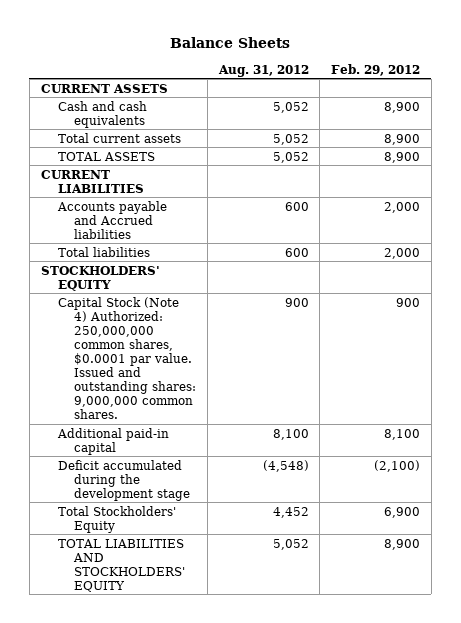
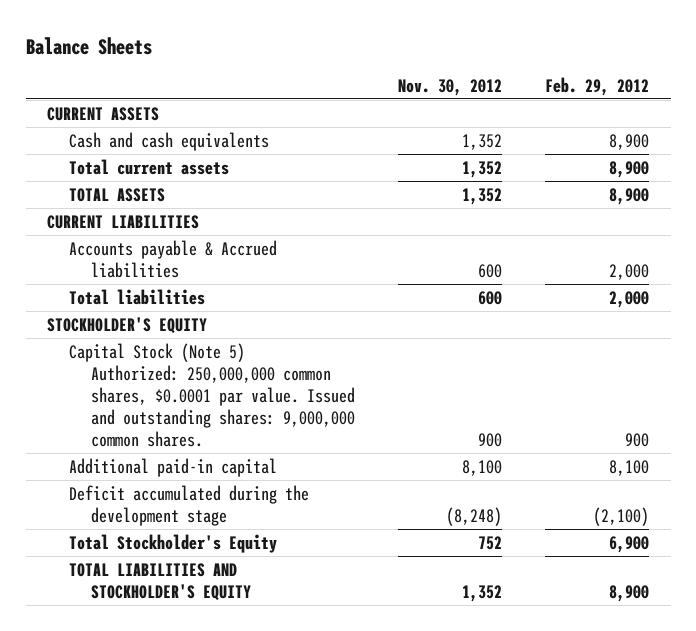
[217,64,309,77] Aug. 31, 2012 -> none
none -> [398,78,503,96] Nov. 30, 2012
[56,200,167,239] Accounts payable and Accrued liabilities -> [69,239,278,278] Accounts payable & Accrued liabilities
[40,265,160,291] STOCKHOLDERS' EQUITY -> [46,316,207,334] STOCKHOLDER'S EQUITY
[57,296,197,419] Capital Stock (Note 4) Authorized: 250,000,000 common shares, $0.0001 par value. Issued and outstanding shares: 9,000,000 common shares. -> [69,342,356,448] Capital Stock (Note 5) Authorized: 250,000,000 common shares, $0.0001 par value. Issued and outstanding shares: 9,000,000 common shares.
[57,505,176,533] Total Stockholders' Equity -> [69,533,278,553] Total Stockholder's Equity
[57,538,186,592] TOTAL LIABILITIES AND STOCKHOLDERS' EQUITY -> [69,562,252,601] TOTAL LIABILITIES AND STOCKHOLDER'S EQUITY

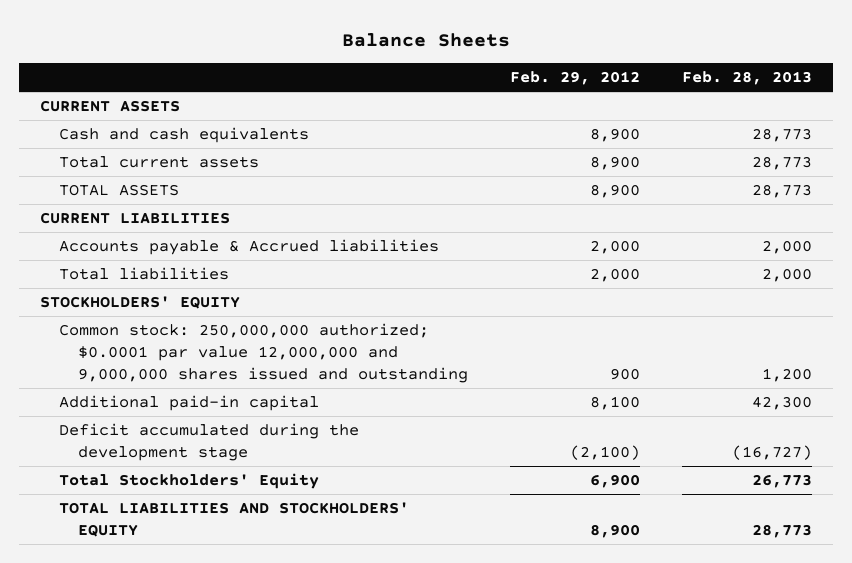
[398,78,503,96] Nov. 30, 2012 -> none
none -> [681,71,812,86] Feb. 28, 2013
[46,316,207,334] STOCKHOLDER'S EQUITY -> [40,295,241,309] STOCKHOLDERS' EQUITY
[69,342,356,448] Capital Stock (Note 5) Authorized: 250,000,000 common shares, $0.0001 par value. Issued and outstanding shares: 9,000,000 common shares. -> [59,322,468,384] Common stock: 250,000,000 authorized; $0.0001 par value 12,000,000 and 9,000,000 shares issued and outstanding
[69,533,278,553] Total Stockholder's Equity -> [59,472,320,489] Total Stockholders' Equity
[69,562,252,601] TOTAL LIABILITIES AND STOCKHOLDER'S EQUITY -> [59,501,410,538] TOTAL LIABILITIES AND STOCKHOLDERS' EQUITY

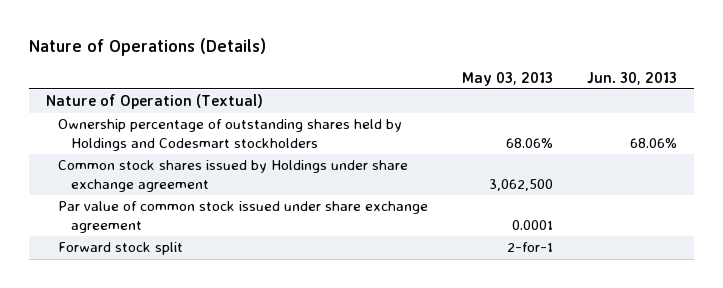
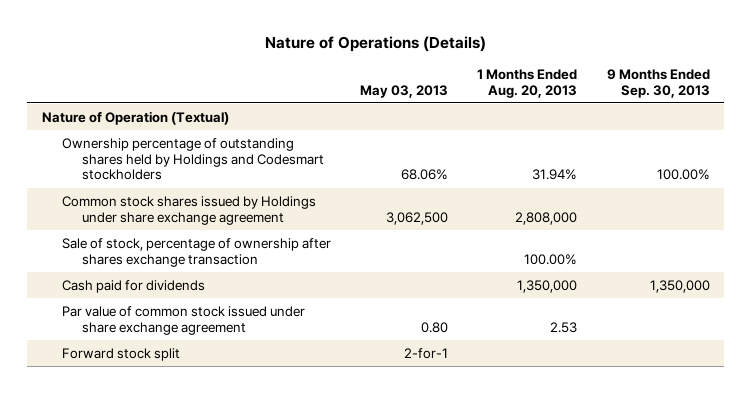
[587,71,678,85] Jun. 30, 2013 -> none
none -> [477,68,578,98] 1 Months Ended Aug. 20, 2013
none -> [606,68,710,98] 9 Months Ended Sep. 30, 2013
none -> [61,237,331,267] Sale of stock, percentage of ownership after shares exchange transaction
none -> [61,279,205,293] Cash paid for dividends
[512,219,554,230] 0.0001 -> [421,321,449,333] 0.80

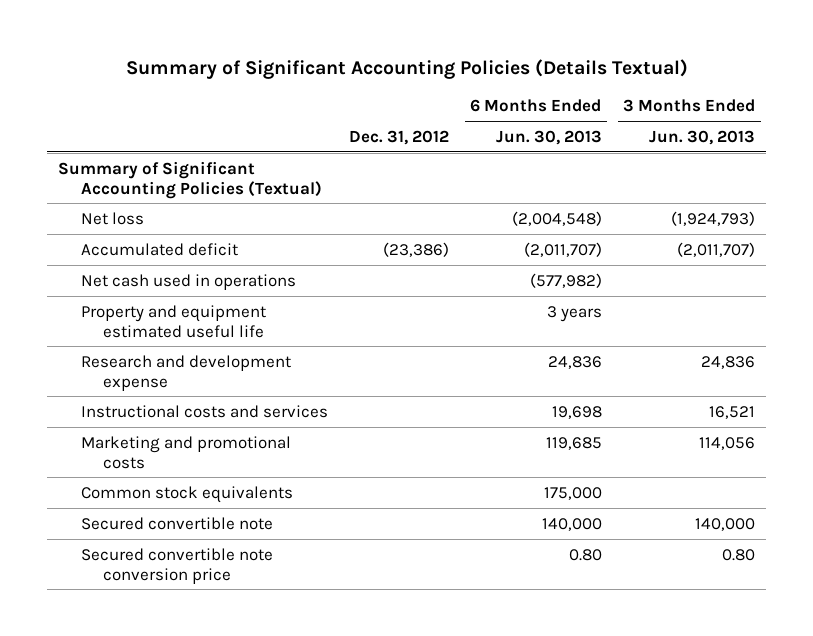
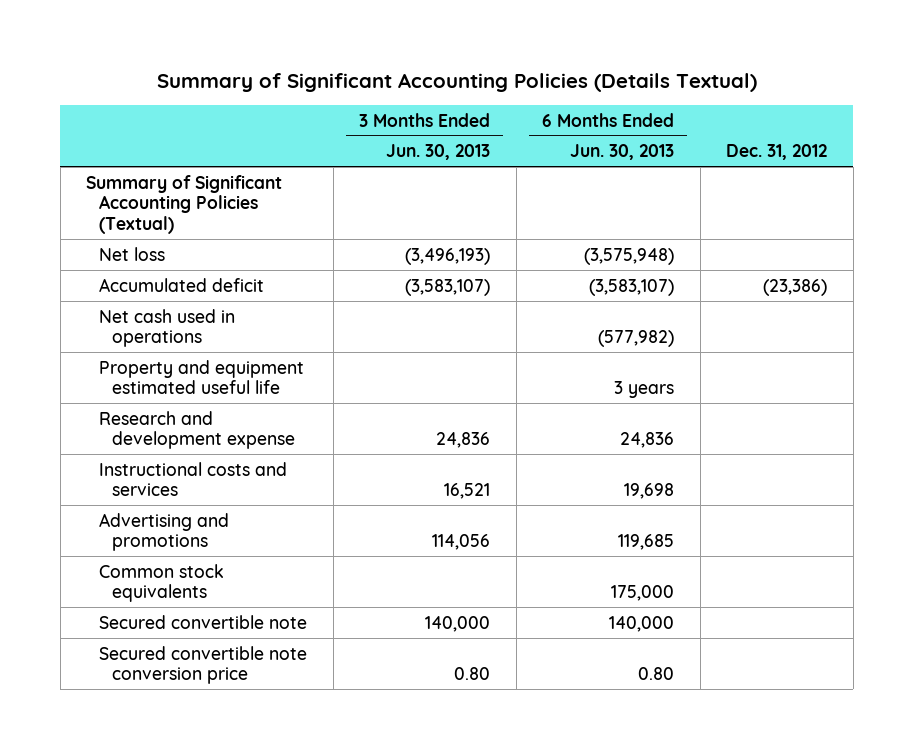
[511,210,602,226] (2,004,548) -> [584,247,675,265] (3,575,948)
[671,210,756,226] (1,924,793) -> [405,247,491,265] (3,496,193)
[523,241,602,257] (2,011,707) -> [589,278,675,296] (3,583,107)
[677,241,756,257] (2,011,707) -> [405,278,491,296] (3,583,107)
[80,435,291,469] Marketing and promotional costs -> [99,512,230,552] Advertising and promotions

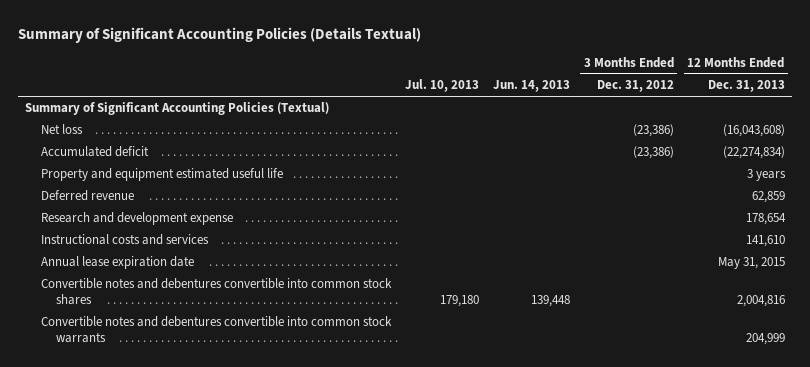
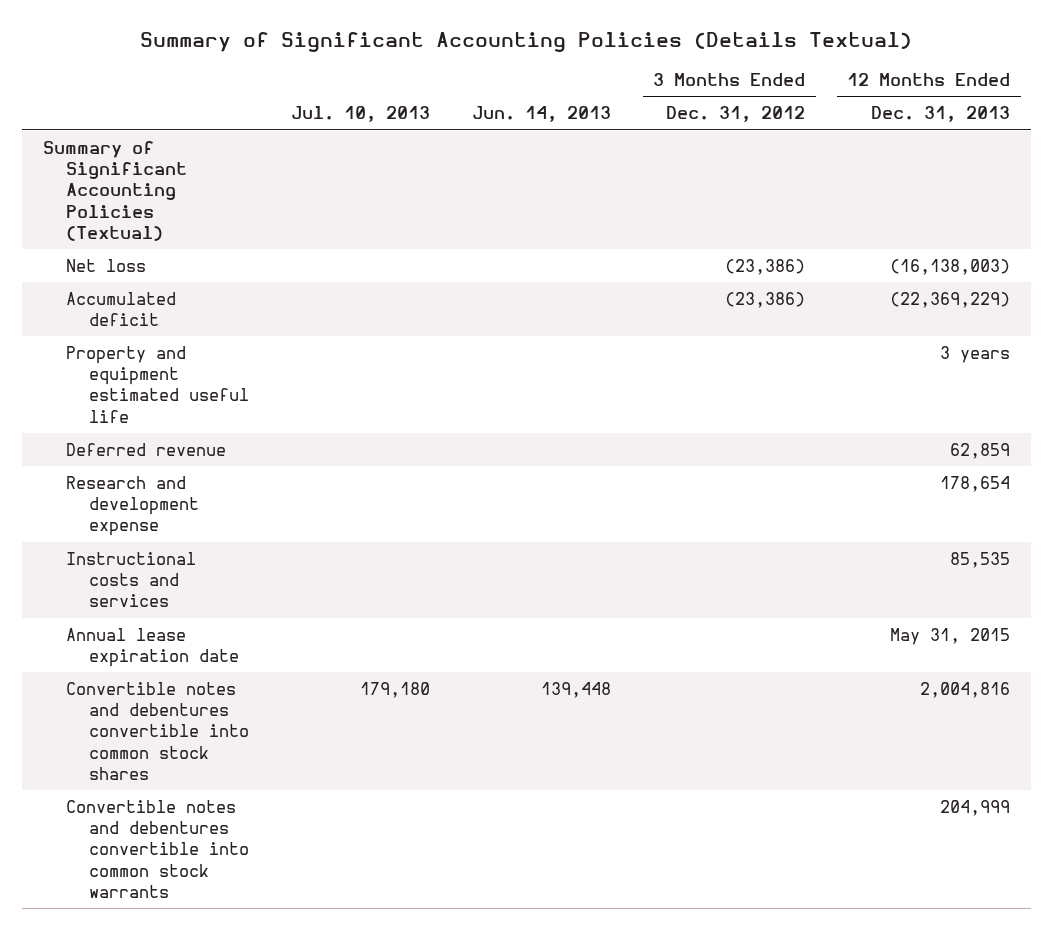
[722,124,785,138] (16,043,608) -> [890,258,1011,275] (16,138,003)
[722,146,785,160] (22,274,834) -> [890,291,1011,308] (22,369,229)
[745,235,785,248] 141,610 -> [950,551,1011,568] 85,535

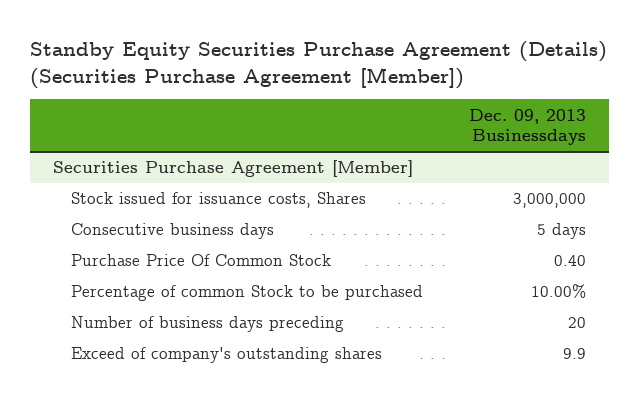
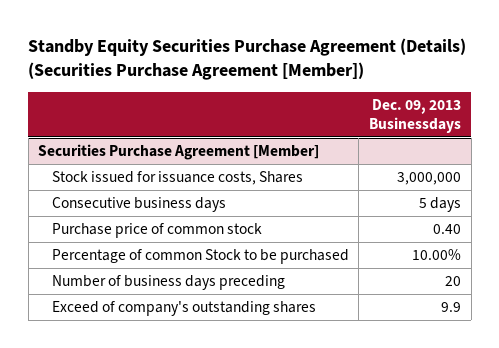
[70,254,331,267] Purchase Price Of Common Stock -> [51,223,262,239] Purchase price of common stock

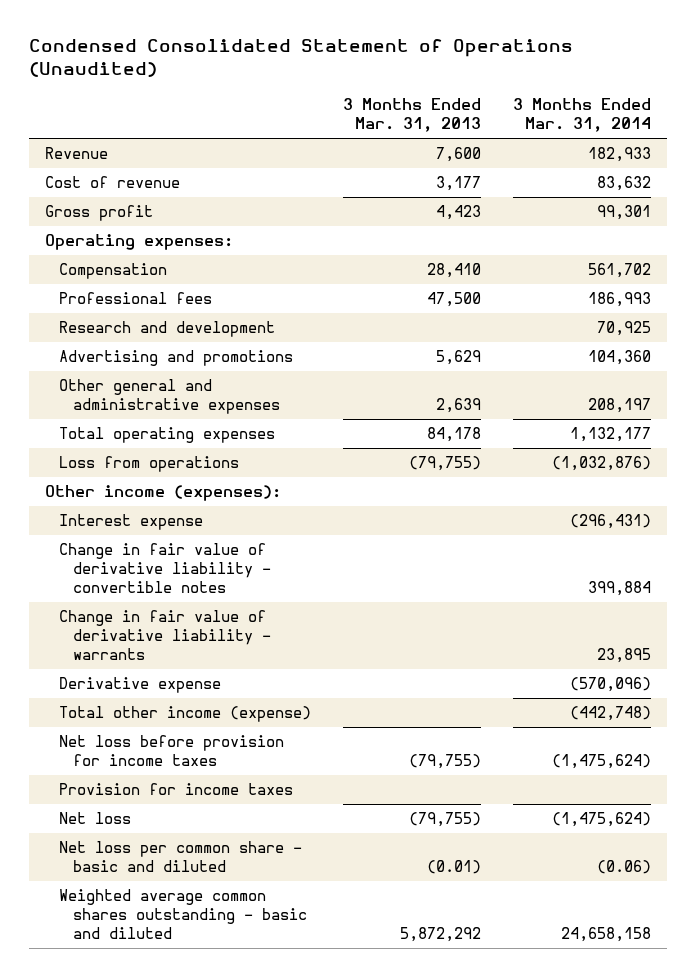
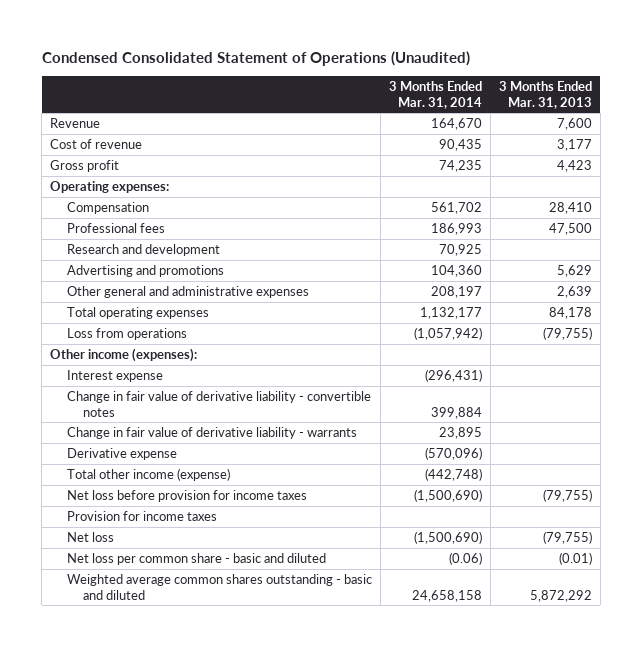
[588,147,652,163] 182,933 -> [430,118,482,131] 164,670
[597,176,652,192] 83,632 -> [438,139,482,152] 90,435
[597,205,652,221] 99,301 -> [438,160,482,173] 74,235
[552,456,652,472] (1,032,876) -> [413,327,482,341] (1,057,942)
[552,754,652,770] (1,475,624) -> [413,489,482,503] (1,500,690)
[552,812,652,828] (1,475,624) -> [413,531,482,545] (1,500,690)

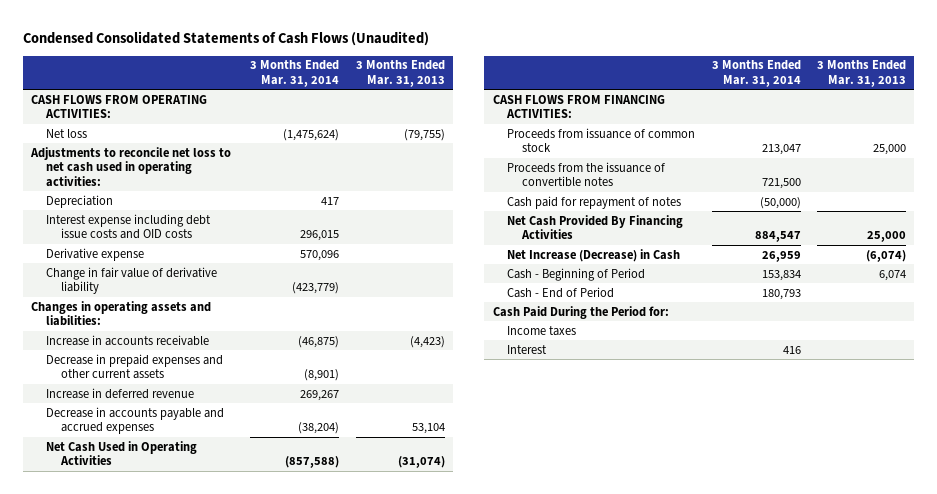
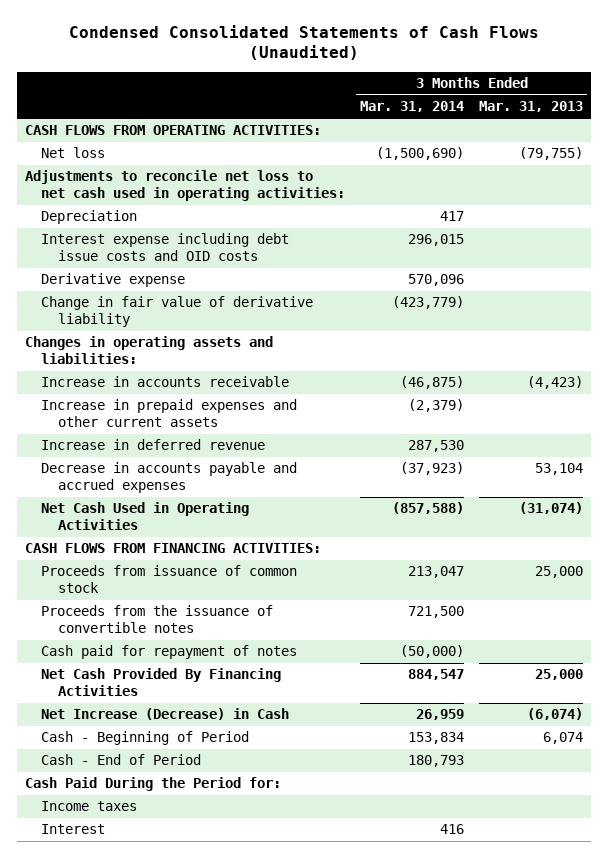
[283,128,340,141] (1,475,624) -> [376,147,465,161] (1,500,690)
[46,353,224,380] Decrease in prepaid expenses and other current assets -> [41,399,298,428] Increase in prepaid expenses and other current assets
[304,369,340,382] (8,901) -> [408,399,465,413] (2,379)
[300,389,340,401] 269,267 -> [408,440,465,453] 287,530
[298,422,340,435] (38,204) -> [400,462,465,476] (37,923)

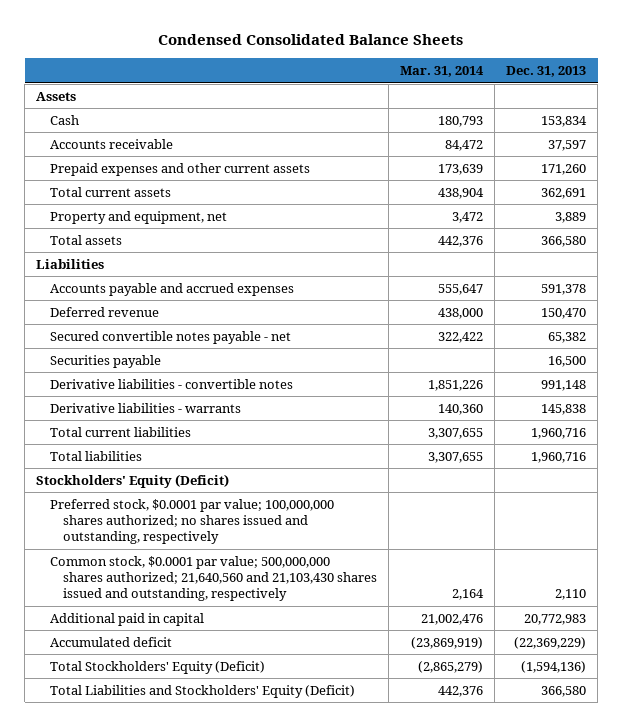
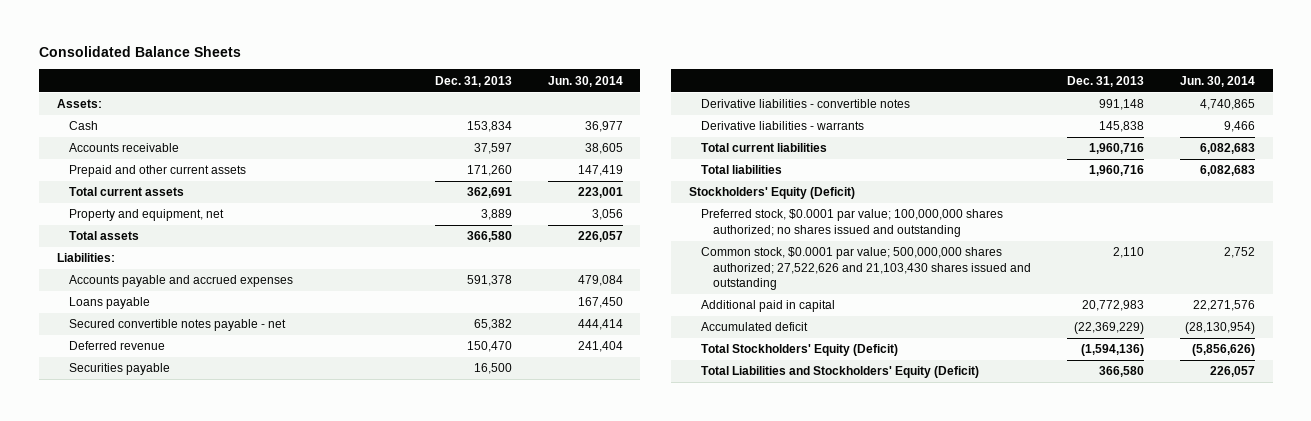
[158,34,464,46] Condensed Consolidated Balance Sheets -> [38,46,241,58] Consolidated Balance Sheets
[400,66,485,78] Mar. 31, 2014 -> none
none -> [547,75,623,87] Jun. 30, 2014
[36,91,77,101] Assets -> [56,99,102,109] Assets:
[49,162,310,176] Prepaid expenses and other current assets -> [68,165,246,178] Prepaid and other current assets
[36,258,105,269] Liabilities -> [56,253,115,263] Liabilities:
none -> [68,297,150,310] Loans payable
[49,306,159,317] Deferred revenue -> [68,341,165,351] Deferred revenue
[49,498,334,545] Preferred stock, $0.0001 par value; 100,000,000 shares authorized; no shares issued and outstanding, respectively -> [700,209,1003,237] Preferred stock, $0.0001 par value; 100,000,000 shares authorized; no shares issued and outstanding
[49,555,378,602] Common stock, $0.0001 par value; 500,000,000 shares authorized; 21,640,560 and 21,103,430 shares issued and outstanding, respectively -> [700,247,1031,291] Common stock, $0.0001 par value; 500,000,000 shares authorized; 27,522,626 and 21,103,430 shares issued and outstanding

